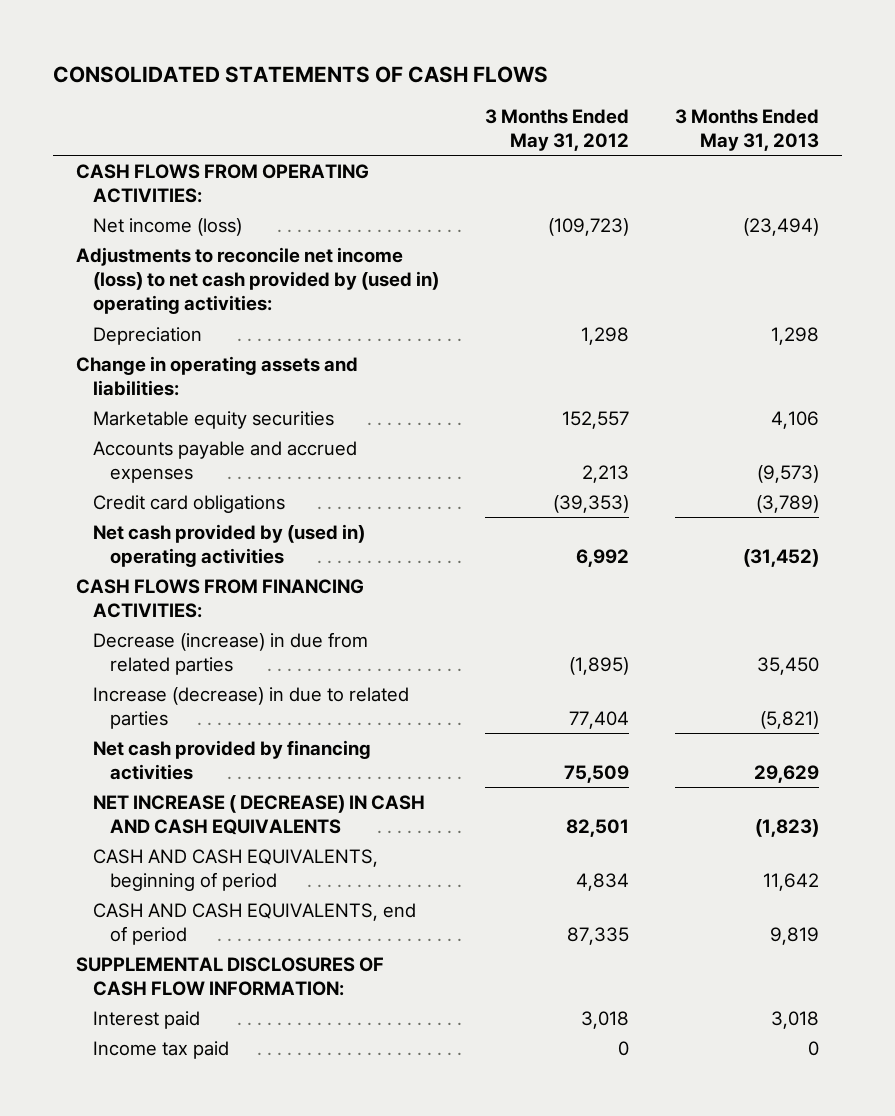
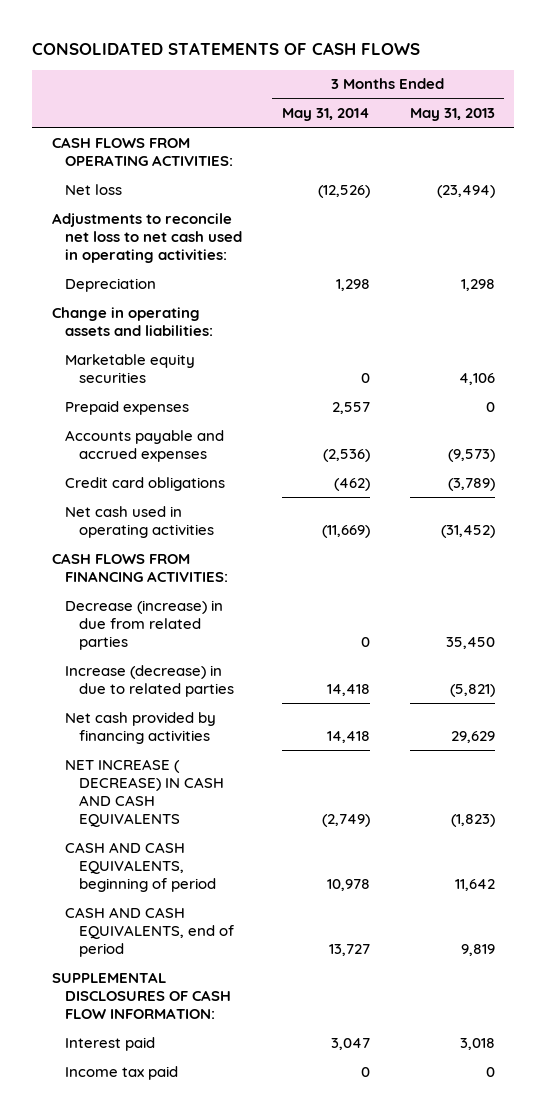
[485,108,630,151] 3 Months Ended May 31, 2012 -> none
none -> [281,108,370,122] May 31, 2014
[93,217,243,236] Net income (loss) -> [65,183,123,195] Net loss
[75,246,440,315] Adjustments to reconcile net income (loss) to net cash provided by (used in) operating activities: -> [51,212,243,264] Adjustments to reconcile net loss to net cash used in operating activities:
none -> [65,400,190,415] Prepaid expenses
[93,523,366,567] Net cash provided by (used in) operating activities -> [65,505,214,538] Net cash used in operating activities

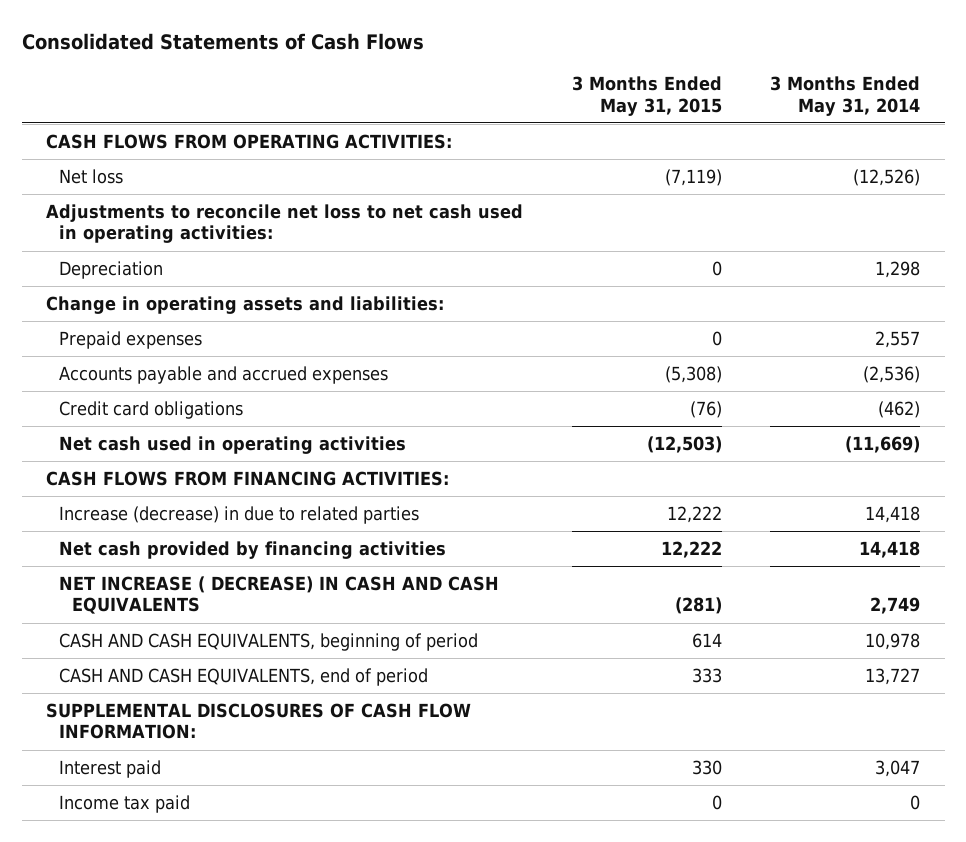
[31,41,420,55] CONSOLIDATED STATEMENTS OF CASH FLOWS -> [21,32,424,50] Consolidated Statements of Cash Flows
[409,108,495,122] May 31, 2013 -> none
none -> [571,76,722,116] 3 Months Ended May 31, 2015
[65,353,196,383] Marketable equity securities -> none
[65,599,224,651] Decrease (increase) in due from related parties -> none
[321,814,370,828] (2,749) -> [870,597,921,615] 2,749

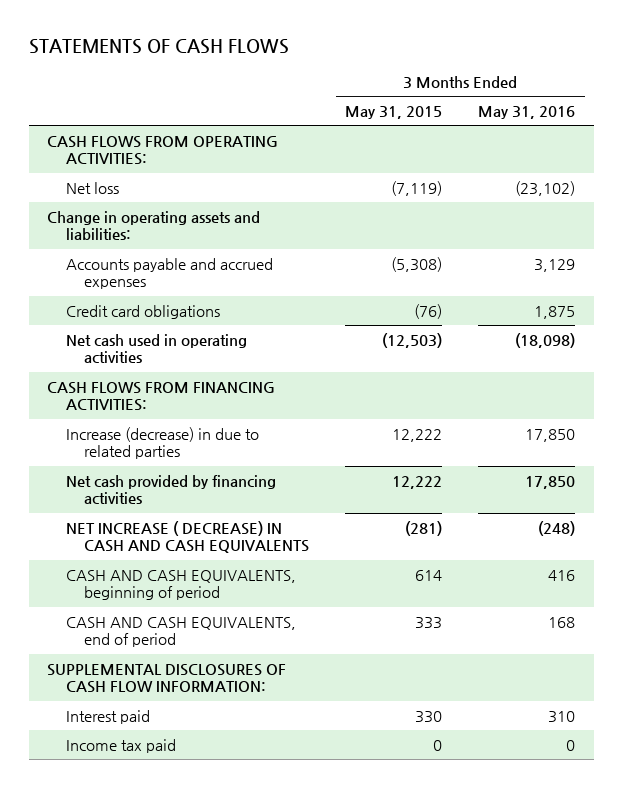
[21,32,424,50] Consolidated Statements of Cash Flows -> [28,39,289,55] STATEMENTS OF CASH FLOWS
[770,76,921,116] 3 Months Ended May 31, 2014 -> none
none -> [478,106,576,120] May 31, 2016
[46,203,524,244] Adjustments to reconcile net loss to net cash used in operating activities: -> none
[58,260,163,279] Depreciation -> none
[58,330,202,349] Prepaid expenses -> none

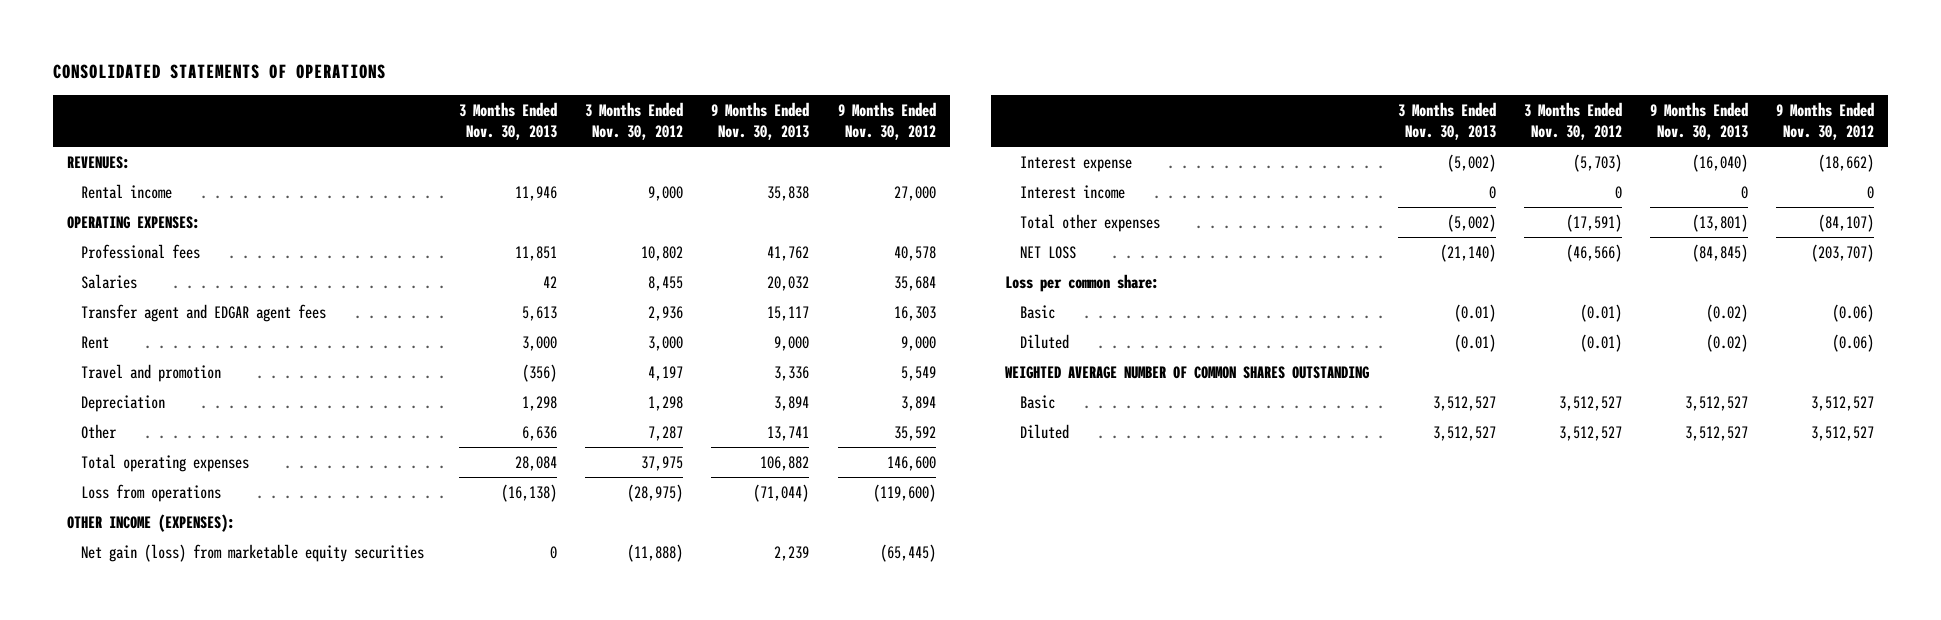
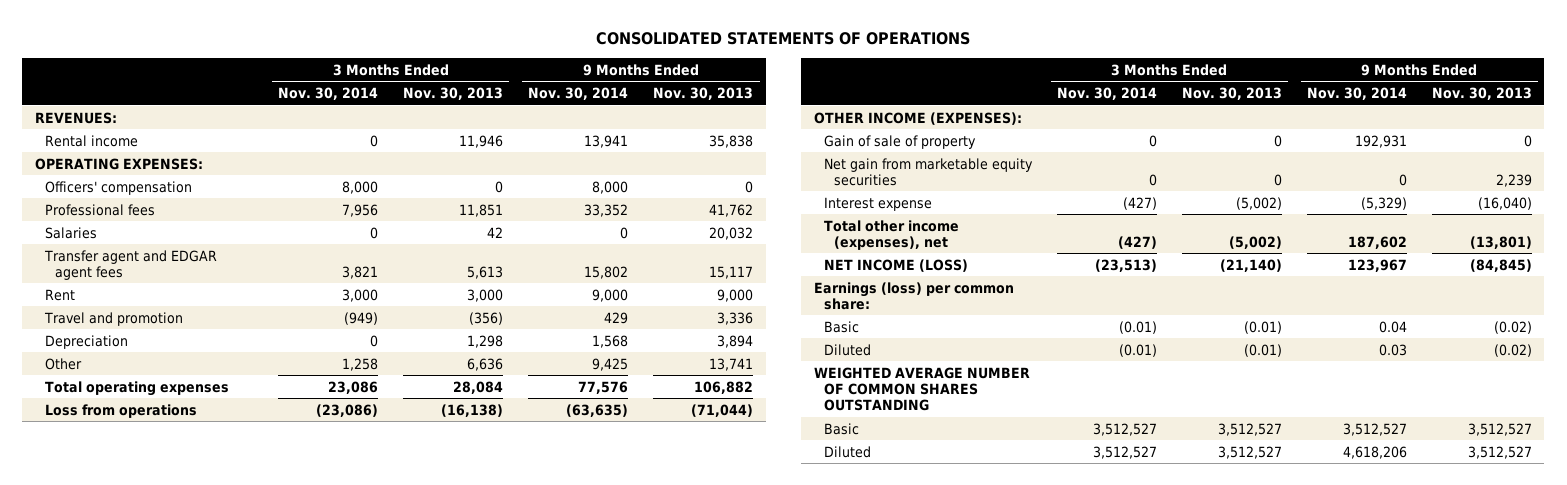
[585,101,684,140] 3 Months Ended Nov. 30, 2012 -> none
[837,101,936,140] 9 Months Ended Nov. 30, 2012 -> none
none -> [278,87,379,101] Nov. 30, 2014
none -> [528,87,629,101] Nov. 30, 2014
none -> [45,180,193,195] Officers' compensation
none -> [823,134,976,149] Gain of sale of property
[81,543,425,562] Net gain (loss) from marketable equity securities -> [823,157,1033,186] Net gain from marketable equity securities
[1019,184,1125,199] Interest income -> none
[1019,213,1160,232] Total other expenses -> [823,219,959,250] Total other income (expenses), net
[1019,245,1076,259] NET LOSS -> [823,258,968,272] NET INCOME (LOSS)
[1005,273,1160,292] Loss per common share: -> [813,281,1014,310] Earnings (loss) per common share:

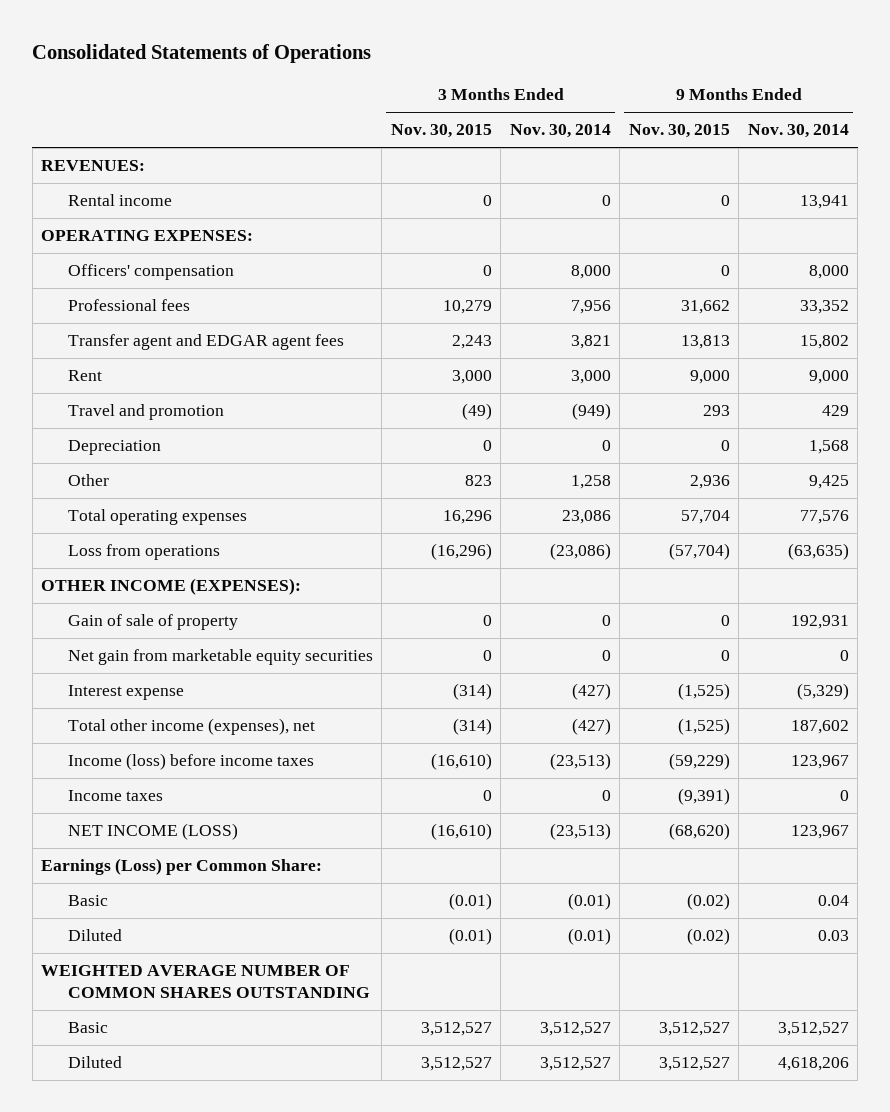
[596,32,971,46] CONSOLIDATED STATEMENTS OF OPERATIONS -> [32,44,372,64] Consolidated Statements of Operations
[403,87,504,101] Nov. 30, 2013 -> none
[653,87,754,101] Nov. 30, 2013 -> none
none -> [390,124,492,139] Nov. 30, 2015
none -> [628,124,730,139] Nov. 30, 2015
[45,226,98,239] Salaries -> none
none -> [67,753,314,771] Income (loss) before income taxes
none -> [67,790,163,802] Income taxes
[813,281,1014,310] Earnings (loss) per common share: -> [41,858,323,876] Earnings (Loss) per Common Share:

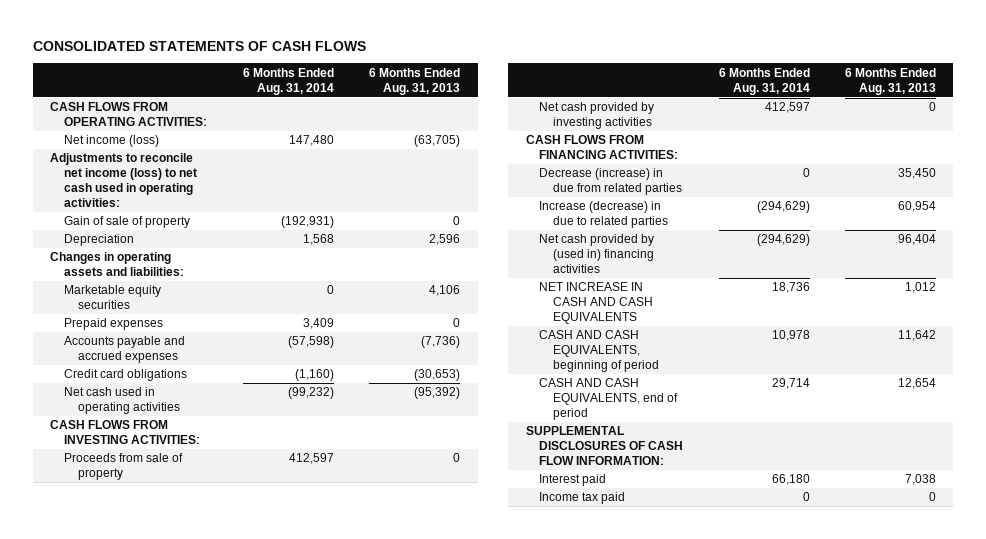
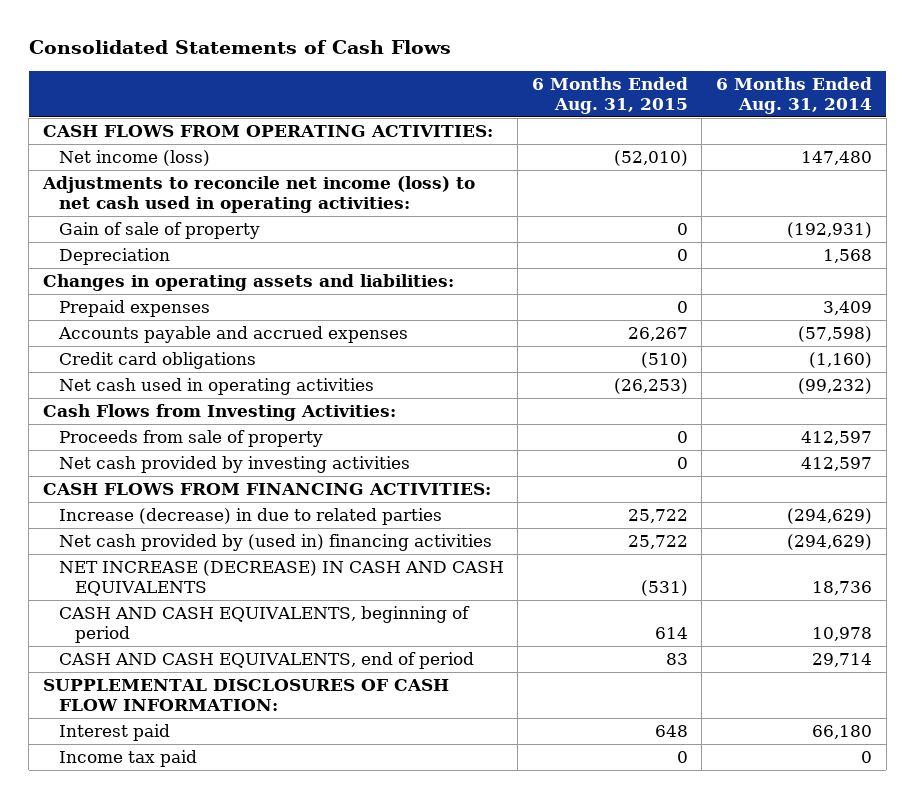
[32,41,366,52] CONSOLIDATED STATEMENTS OF CASH FLOWS -> [28,40,451,55] Consolidated Statements of Cash Flows
[369,67,461,95] 6 Months Ended Aug. 31, 2013 -> none
none -> [531,77,688,114] 6 Months Ended Aug. 31, 2015
[64,285,162,310] Marketable equity securities -> none
[50,420,201,445] CASH FLOWS FROM INVESTING ACTIVITIES: -> [42,404,396,422] Cash Flows from Investing Activities:
[539,168,683,196] Decrease (increase) in due from related parties -> none
[539,282,654,325] NET INCREASE IN CASH AND CASH EQUIVALENTS -> [58,560,504,596] NET INCREASE (DECREASE) IN CASH AND CASH EQUIVALENTS

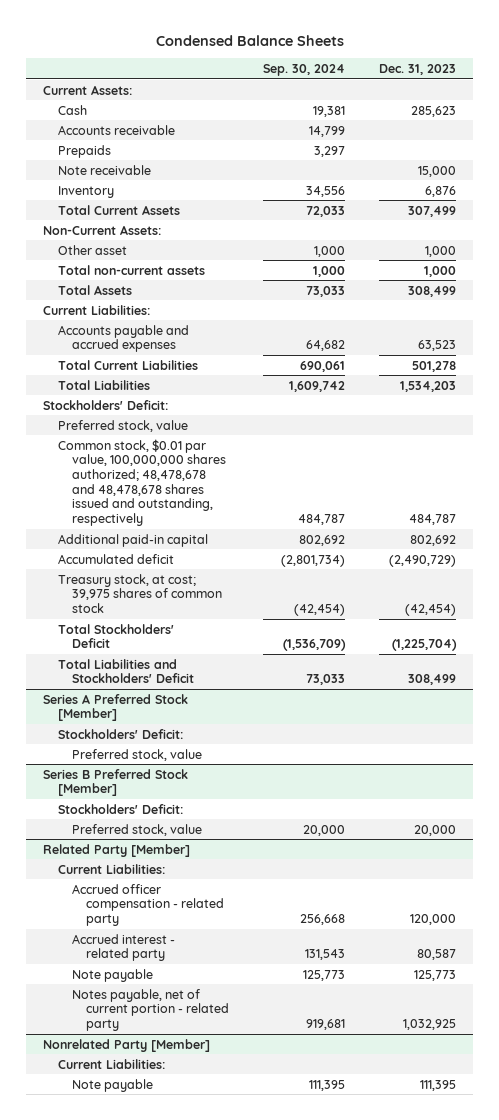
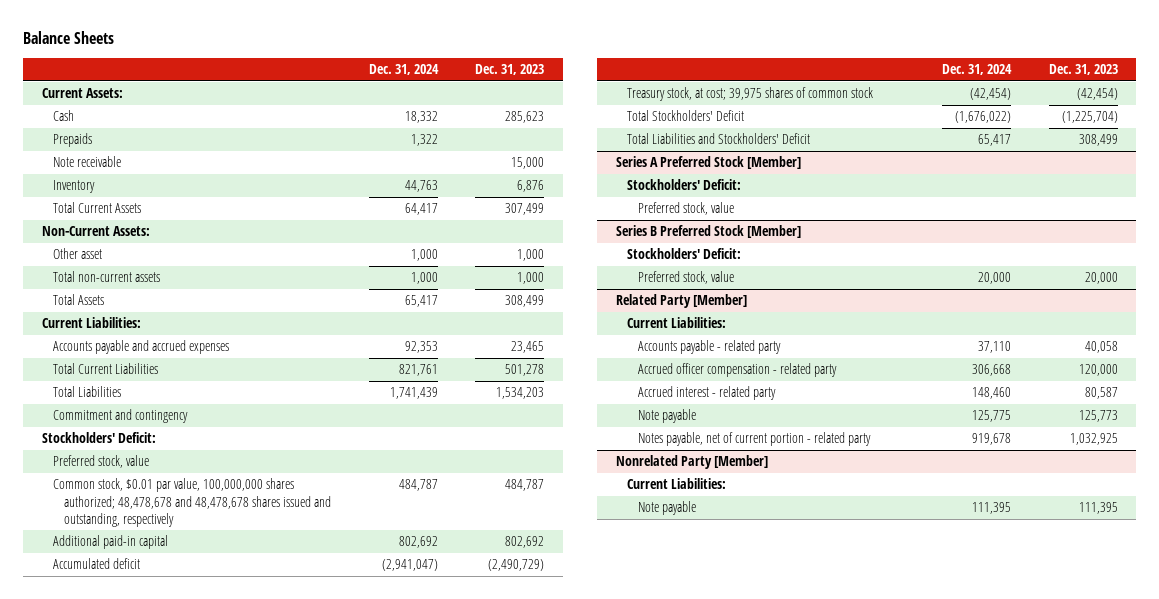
[155,34,344,46] Condensed Balance Sheets -> [22,31,114,45] Balance Sheets
[262,63,345,76] Sep. 30, 2024 -> none
none -> [368,64,439,76] Dec. 31, 2024
[57,124,175,135] Accounts receivable -> none
[417,340,456,352] 63,523 -> [510,341,544,354] 23,465
none -> [52,409,188,424] Commitment and contingency
none -> [638,340,782,355] Accounts payable - related party

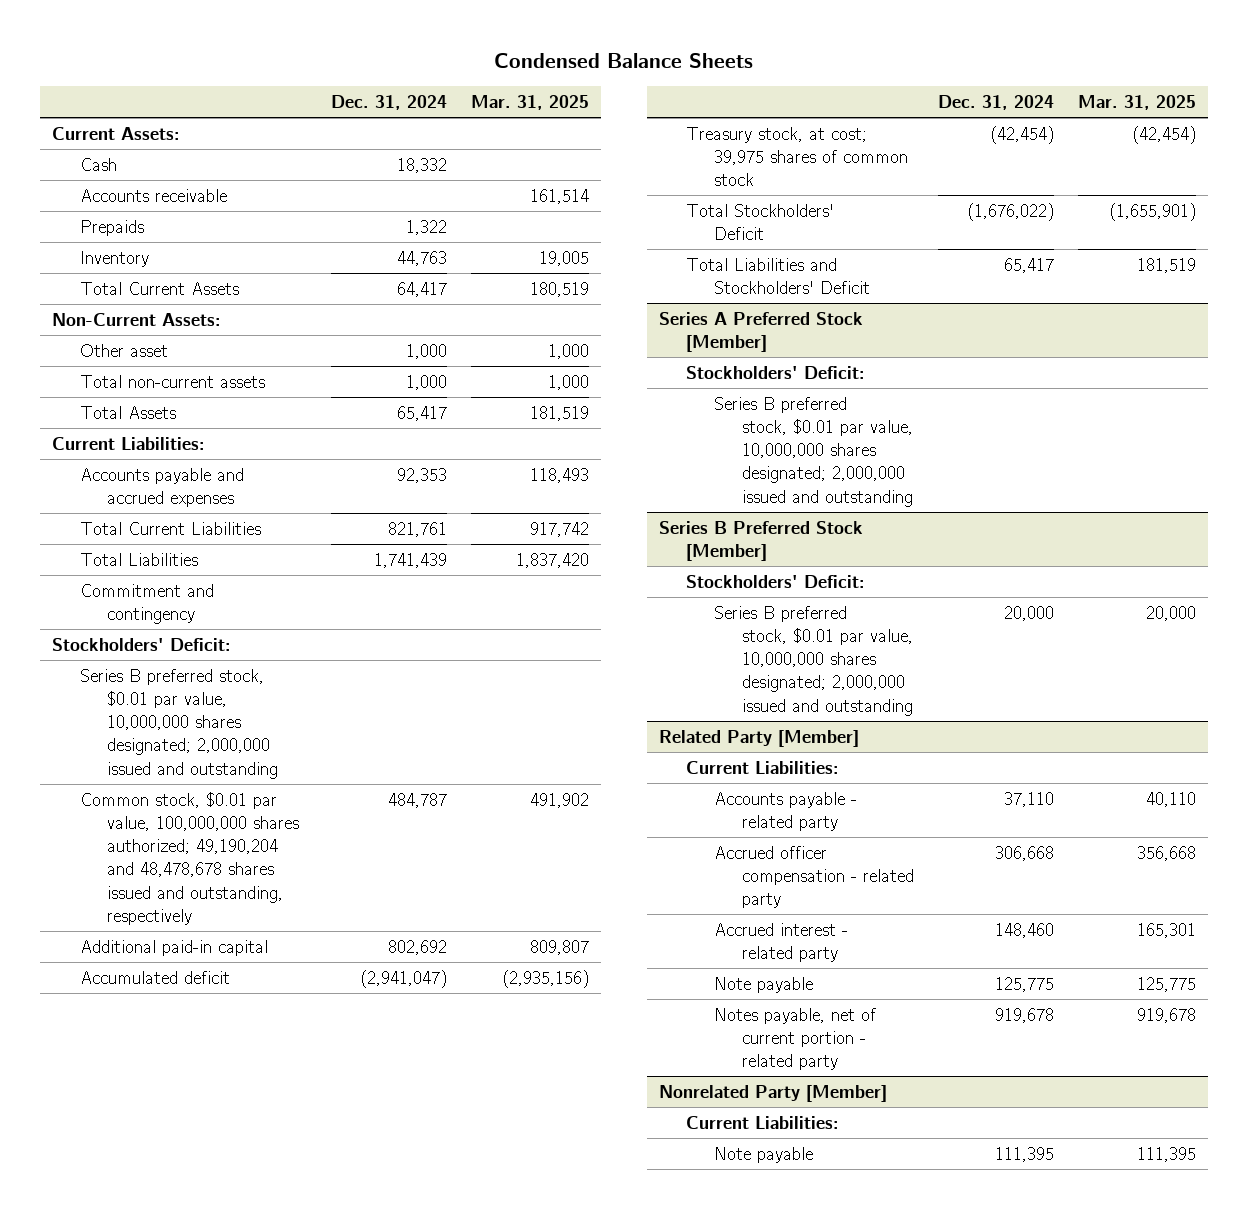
[22,31,114,45] Balance Sheets -> [494,53,754,69] Condensed Balance Sheets
[474,64,544,76] Dec. 31, 2023 -> none
none -> [471,94,590,110] Mar. 31, 2025
none -> [79,188,227,202] Accounts receivable
[52,156,121,168] Note receivable -> none
[52,455,149,469] Preferred stock, value -> [79,668,279,779] Series B preferred stock, $0.01 par value, 10,000,000 shares designated; 2,000,000 issued and outstanding
[52,478,332,527] Common stock, $0.01 par value, 100,000,000 shares authorized; 48,478,678 and 48,478,678 shares issued and outstanding, respectively -> [79,791,300,925] Common stock, $0.01 par value, 100,000,000 shares authorized; 49,190,204 and 48,478,678 shares issued and outstanding, respectively
[638,202,735,216] Preferred stock, value -> [714,396,913,507] Series B preferred stock, $0.01 par value, 10,000,000 shares designated; 2,000,000 issued and outstanding
[638,271,735,285] Preferred stock, value -> [714,605,913,716] Series B preferred stock, $0.01 par value, 10,000,000 shares designated; 2,000,000 issued and outstanding

